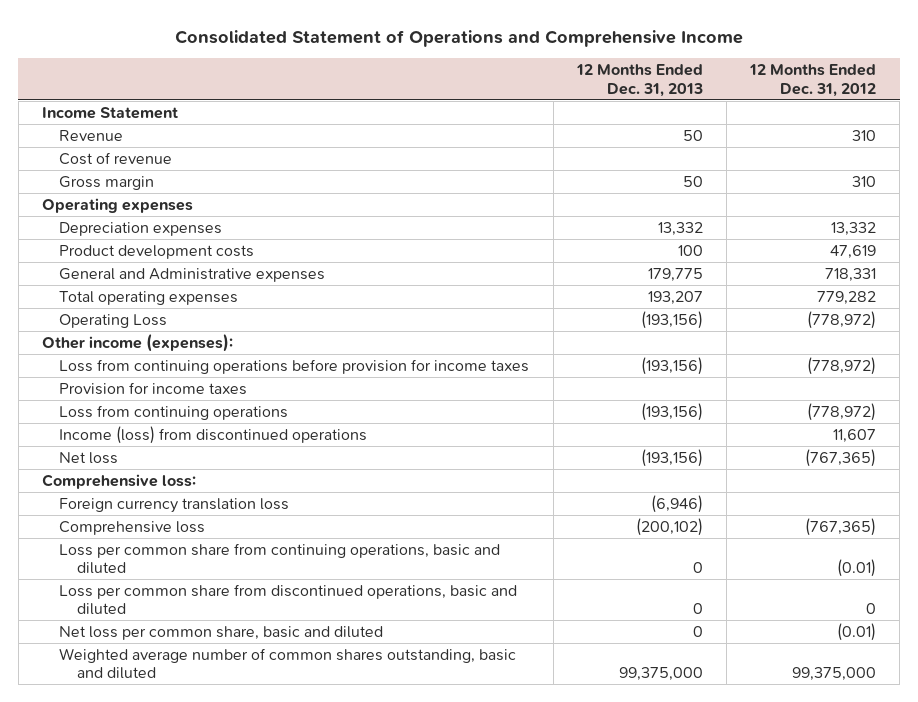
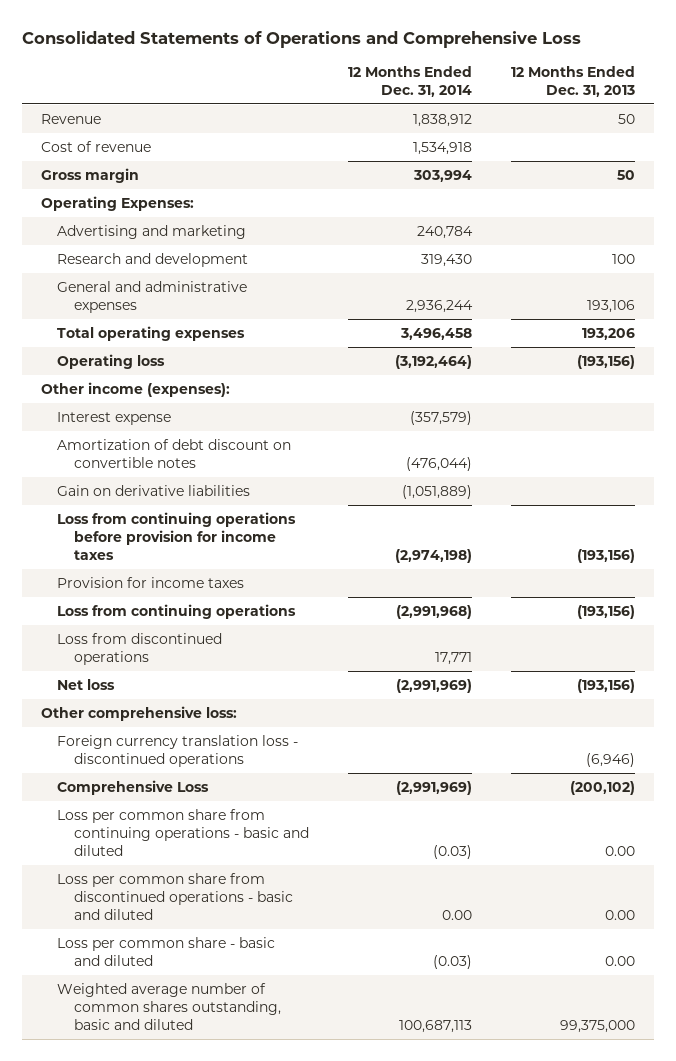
[175,29,744,47] Consolidated Statement of Operations and Comprehensive Income -> [21,30,581,48] Consolidated Statements of Operations and Comprehensive Loss
[749,64,877,97] 12 Months Ended Dec. 31, 2012 -> none
none -> [347,65,472,97] 12 Months Ended Dec. 31, 2014
[41,106,178,119] Income Statement -> none
[59,221,223,236] Depreciation expenses -> none
[59,244,255,259] Product development costs -> none
[41,197,193,213] Operating expenses -> [41,195,195,211] Operating Expenses:
none -> [57,224,247,239] Advertising and marketing
none -> [57,252,249,267] Research and development
[59,267,326,282] General and Administrative expenses -> [57,280,248,313] General and administrative expenses
[647,267,703,282] 179,775 -> [586,299,635,313] 193,106
[647,290,703,305] 193,207 -> [581,327,635,340] 193,206
[59,313,168,328] Operating Loss -> [57,353,166,369] Operating loss
none -> [57,411,172,425] Interest expense
none -> [57,438,292,468] Amortization of debt discount on convertible notes
none -> [57,484,251,496] Gain on derivative liabilities
[59,425,368,444] Income (loss) from discontinued operations -> [57,632,223,665] Loss from discontinued operations
[41,473,196,489] Comprehensive loss: -> [41,705,238,721] Other comprehensive loss:
[59,497,290,513] Foreign currency translation loss -> [57,734,299,767] Foreign currency translation loss - discontinued operations
[59,520,206,535] Comprehensive loss -> [57,779,210,795] Comprehensive Loss
[59,542,501,575] Loss per common share from continuing operations, basic and diluted -> [57,808,309,856] Loss per common share from continuing operations - basic and diluted
[692,562,703,574] 0 -> [604,845,635,856] 0.00
[59,583,518,616] Loss per common share from discontinued operations, basic and diluted -> [57,872,293,920] Loss per common share from discontinued operations - basic and diluted
[692,603,703,615] 0 -> [604,909,635,920] 0.00
[59,625,384,640] Net loss per common share, basic and diluted -> [57,936,276,966] Loss per common share - basic and diluted
[692,625,703,637] 0 -> [604,955,635,966] 0.00

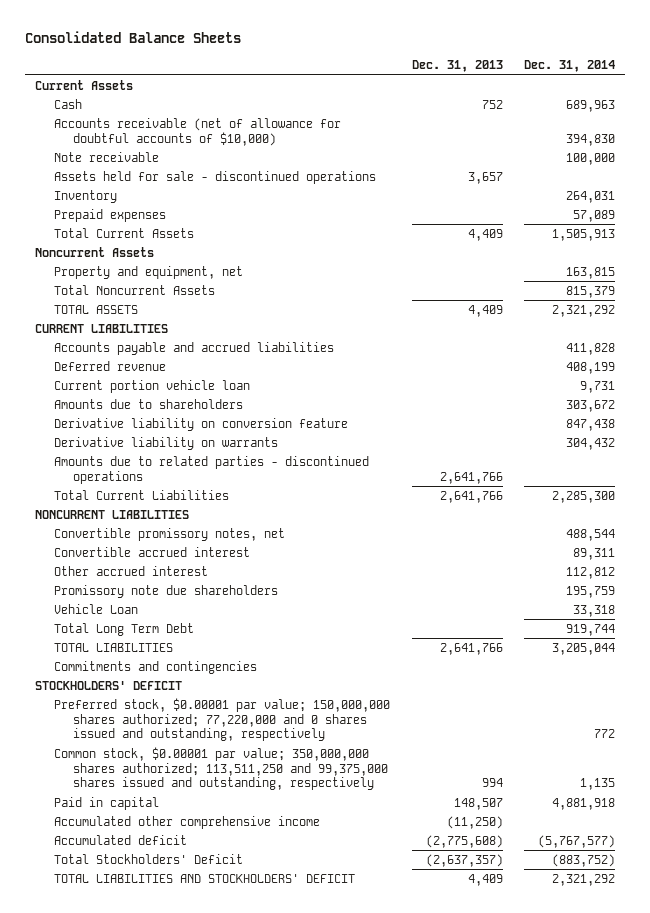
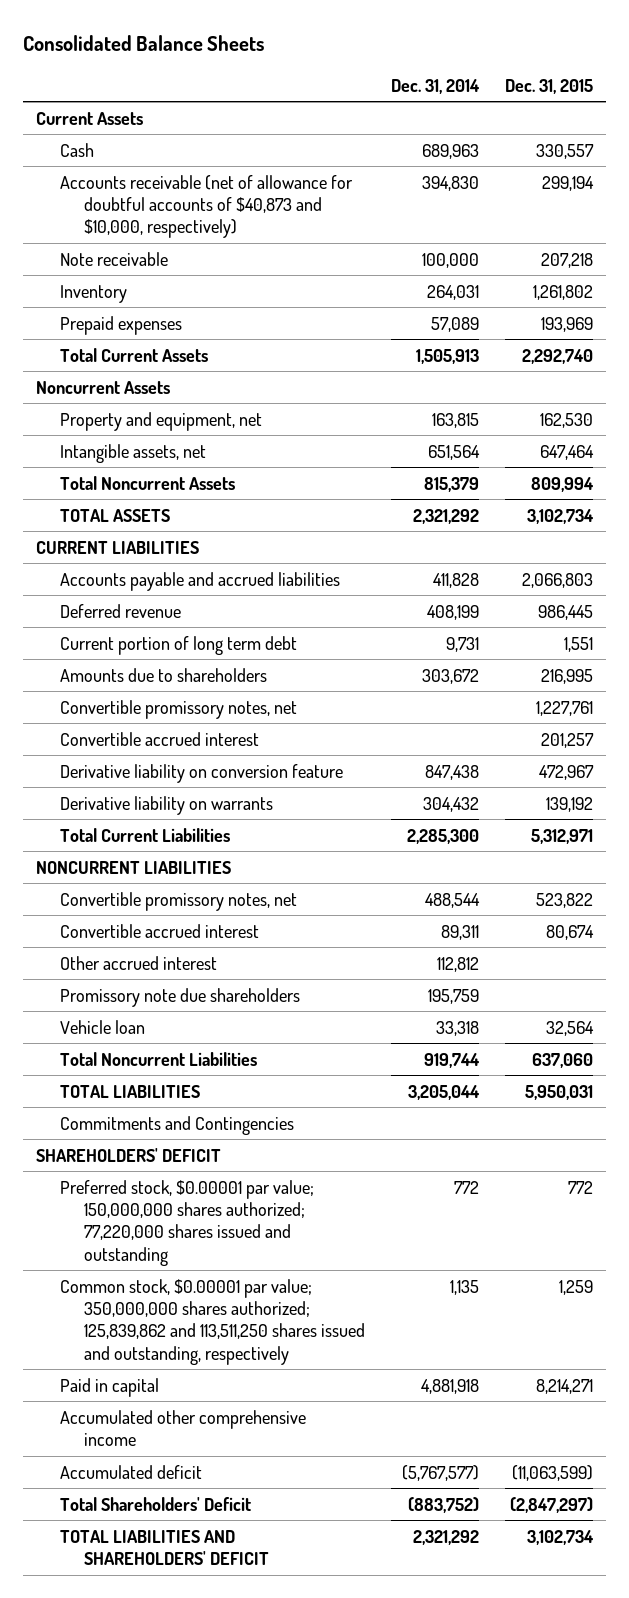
[411,60,503,73] Dec. 31, 2013 -> none
none -> [504,78,593,94] Dec. 31, 2015
[54,117,342,146] Accounts receivable (net of allowance for doubtful accounts of $10,000) -> [60,174,354,239] Accounts receivable (net of allowance for doubtful accounts of $40,873 and $10,000, respectively)
[54,170,377,184] Assets held for sale - discontinued operations -> none
none -> [60,443,207,463] Intangible assets, net
[54,379,251,393] Current portion vehicle loan -> [60,635,298,655] Current portion of long term debt
none -> [60,699,298,719] Convertible promissory notes, net
none -> [60,731,260,746] Convertible accrued interest
[54,455,370,484] Amounts due to related parties - discontinued operations -> none
[54,603,139,614] Vehicle Loan -> [60,1019,146,1034] Vehicle loan
[54,622,195,636] Total Long Term Debt -> [60,1051,258,1066] Total Noncurrent Liabilities
[54,660,258,674] Commitments and contingencies -> [60,1115,295,1135] Commitments and Contingencies
[35,680,183,690] STOCKHOLDERS' DEFICIT -> [36,1147,222,1162] SHAREHOLDERS' DEFICIT
[54,697,391,742] Preferred stock, $0.00001 par value; 150,000,000 shares authorized; 77,220,000 and 0 shares issued and outstanding, respectively -> [60,1179,315,1266] Preferred stock, $0.00001 par value; 150,000,000 shares authorized; 77,220,000 shares issued and outstanding
[54,746,389,791] Common stock, $0.00001 par value; 350,000,000 shares authorized; 113,511,250 and 99,375,000 shares issued and outstanding, respectively -> [60,1278,366,1365] Common stock, $0.00001 par value; 350,000,000 shares authorized; 125,839,862 and 113,511,250 shares issued and outstanding, respectively
[54,853,244,864] Total Stockholders' Deficit -> [60,1496,252,1511] Total Shareholders' Deficit
[54,873,356,883] TOTAL LIABILITIES AND STOCKHOLDERS' DEFICIT -> [60,1529,270,1566] TOTAL LIABILITIES AND SHAREHOLDERS' DEFICIT

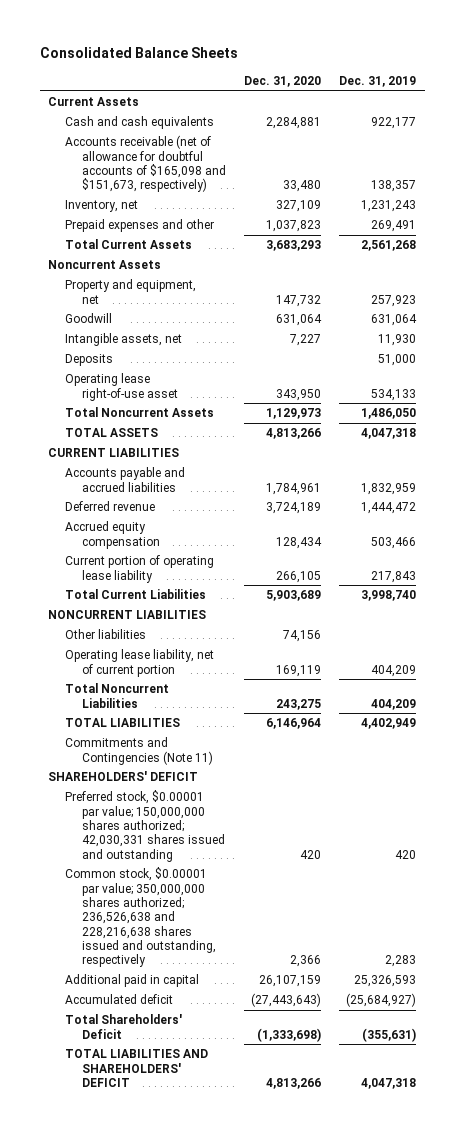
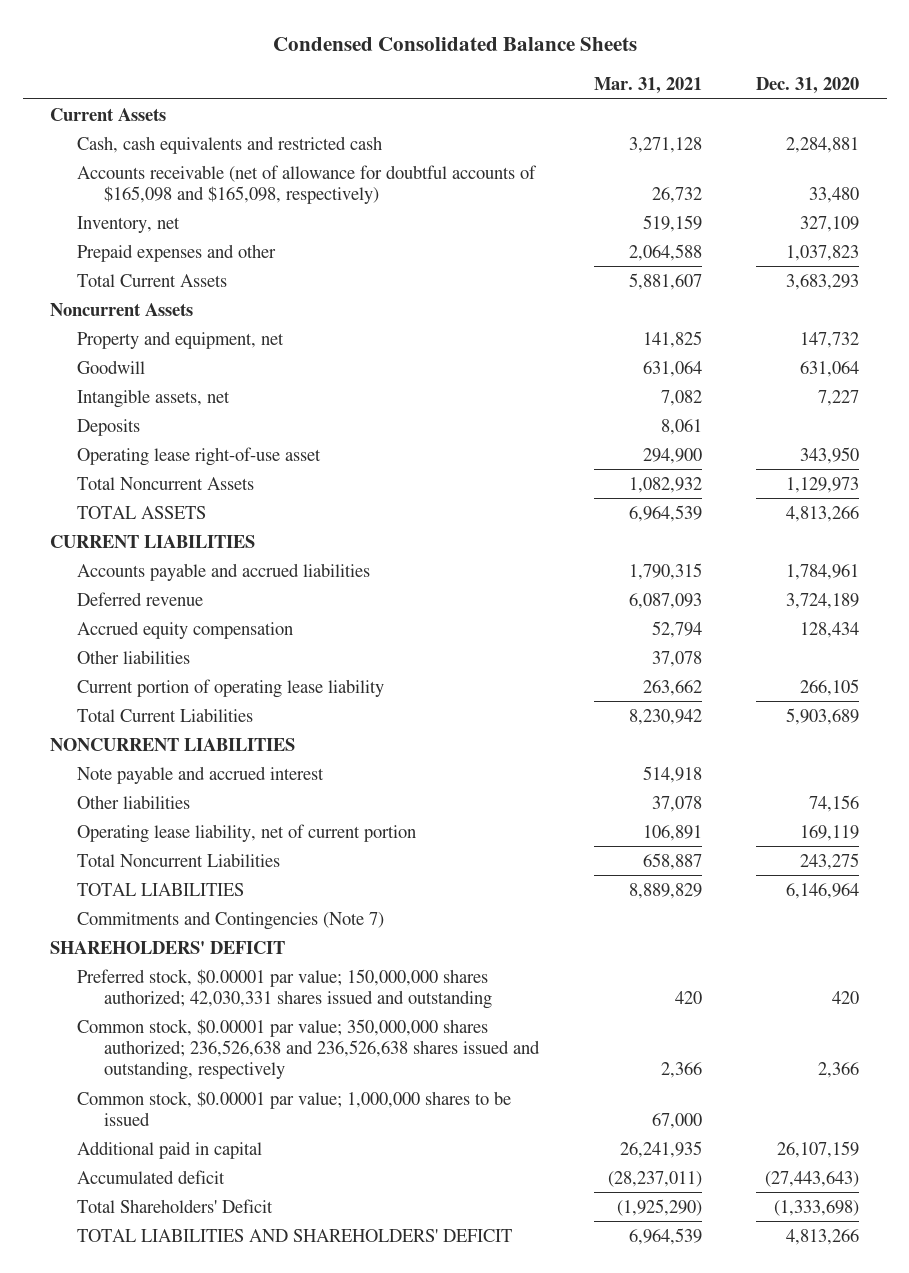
[39,47,238,59] Consolidated Balance Sheets -> [272,37,637,52] Condensed Consolidated Balance Sheets
[338,75,416,87] Dec. 31, 2019 -> none
none -> [593,77,702,95] Mar. 31, 2021
[65,116,215,130] Cash and cash equivalents -> [77,135,383,154] Cash, cash equivalents and restricted cash
[65,135,226,193] Accounts receivable (net of allowance for doubtful accounts of $165,098 and $151,673, respectively) -> [77,164,538,204] Accounts receivable (net of allowance for doubtful accounts of $165,098 and $165,098, respectively)
none -> [77,649,191,664] Other liabilities
none -> [77,765,325,784] Note payable and accrued interest
[65,737,213,765] Commitments and Contingencies (Note 11) -> [77,910,385,930] Commitments and Contingencies (Note 7)
[65,867,216,968] Common stock, $0.00001 par value; 350,000,000 shares authorized; 236,526,638 and 228,216,638 shares issued and outstanding, respectively -> [77,1018,541,1081] Common stock, $0.00001 par value; 350,000,000 shares authorized; 236,526,638 and 236,526,638 shares issued and outstanding, respectively
none -> [77,1090,512,1126] Common stock, $0.00001 par value; 1,000,000 shares to be issued

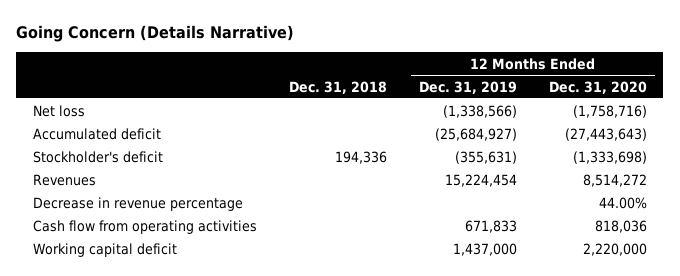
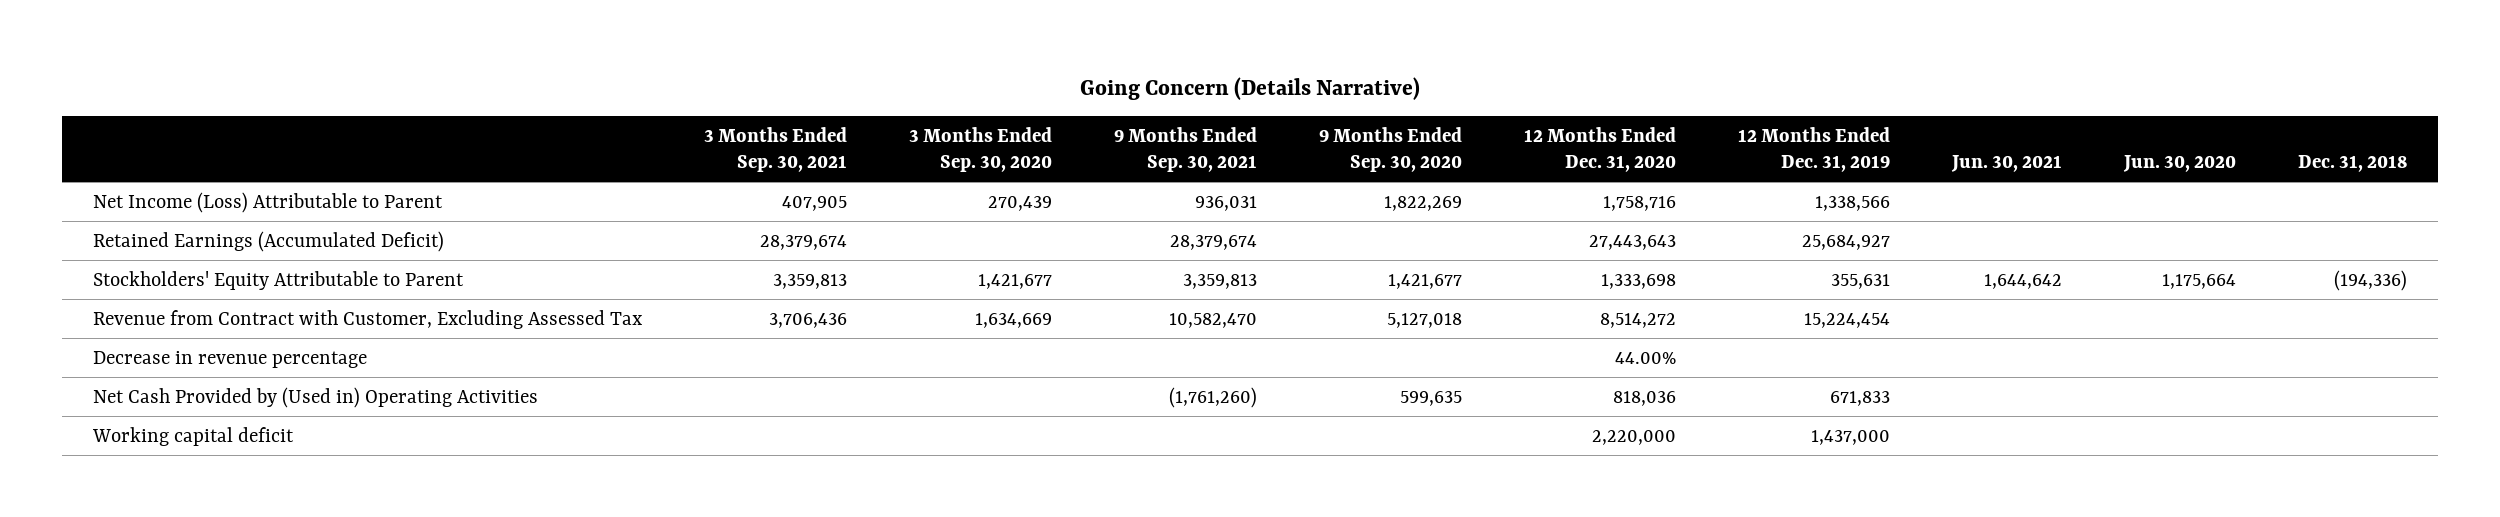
none -> [703,126,847,172] 3 Months Ended Sep. 30, 2021
none -> [908,126,1052,172] 3 Months Ended Sep. 30, 2020
none -> [1113,126,1257,172] 9 Months Ended Sep. 30, 2021
none -> [1318,126,1462,172] 9 Months Ended Sep. 30, 2020
none -> [1951,154,2063,172] Jun. 30, 2021
none -> [2123,154,2237,172] Jun. 30, 2020
[32,150,163,163] Stockholder's deficit -> none
[32,104,85,117] Net loss -> [92,191,443,213] Net Income (Loss) Attributable to Parent
[442,104,517,118] (1,338,566) -> [1815,195,1891,211] 1,338,566
[573,104,648,118] (1,758,716) -> [1602,195,1676,211] 1,758,716
[32,127,161,140] Accumulated deficit -> [92,230,444,252] Retained Earnings (Accumulated Deficit)
[434,127,517,141] (25,684,927) -> [1802,234,1891,250] 25,684,927
[565,127,648,141] (27,443,643) -> [1588,234,1676,250] 27,443,643
none -> [92,270,464,290] Stockholders' Equity Attributable to Parent
[32,173,96,186] Revenues -> [92,309,642,329] Revenue from Contract with Customer, Excluding Assessed Tax
[32,219,257,234] Cash flow from operating activities -> [92,386,538,408] Net Cash Provided by (Used in) Operating Activities

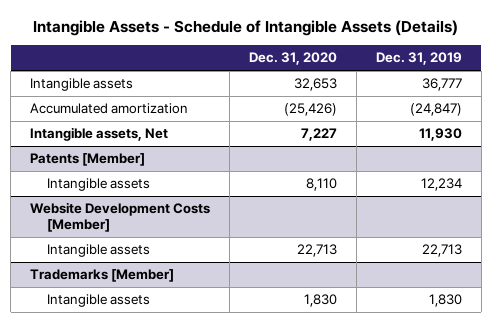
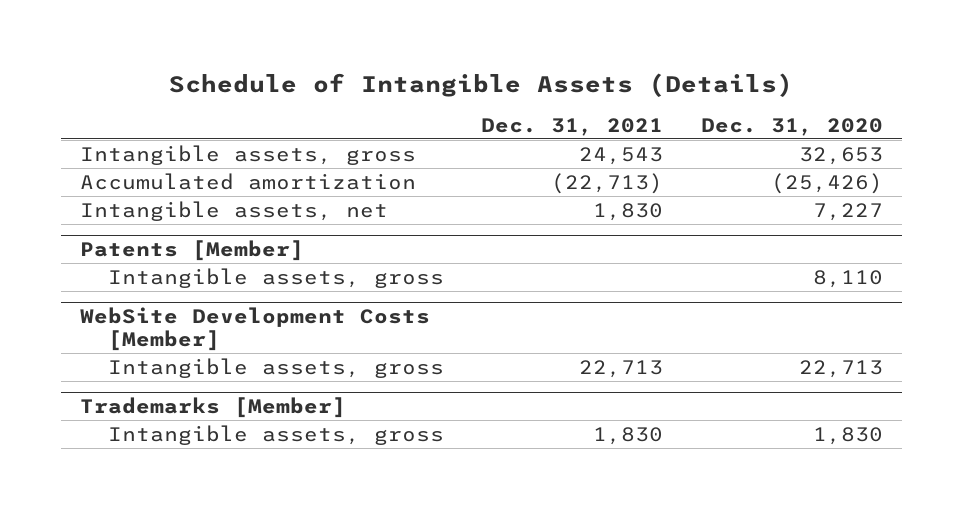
[32,19,458,36] Intangible Assets - Schedule of Intangible Assets (Details) -> [169,72,794,97] Schedule of Intangible Assets (Details)
[375,52,462,66] Dec. 31, 2019 -> none
none -> [481,117,664,136] Dec. 31, 2021
[30,78,134,92] Intangible assets -> [79,144,416,165] Intangible assets, gross
[30,127,169,142] Intangible assets, Net -> [79,200,388,221] Intangible assets, net
[46,178,150,192] Intangible assets -> [107,267,444,288] Intangible assets, gross
[30,202,211,233] Website Development Costs [Member] -> [79,307,430,352] WebSite Development Costs [Member]
[46,244,150,258] Intangible assets -> [107,357,444,378] Intangible assets, gross
[46,294,150,308] Intangible assets -> [107,424,444,445] Intangible assets, gross

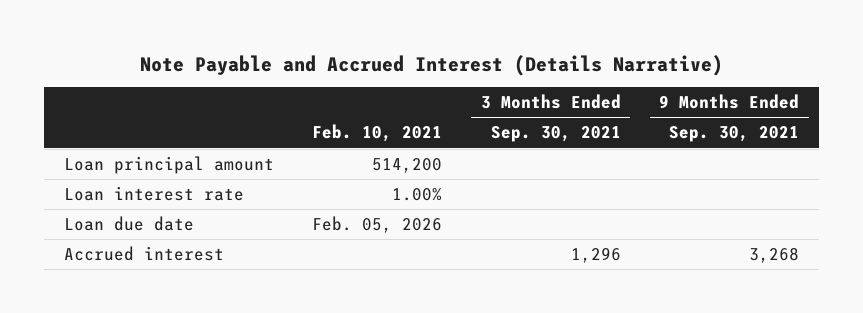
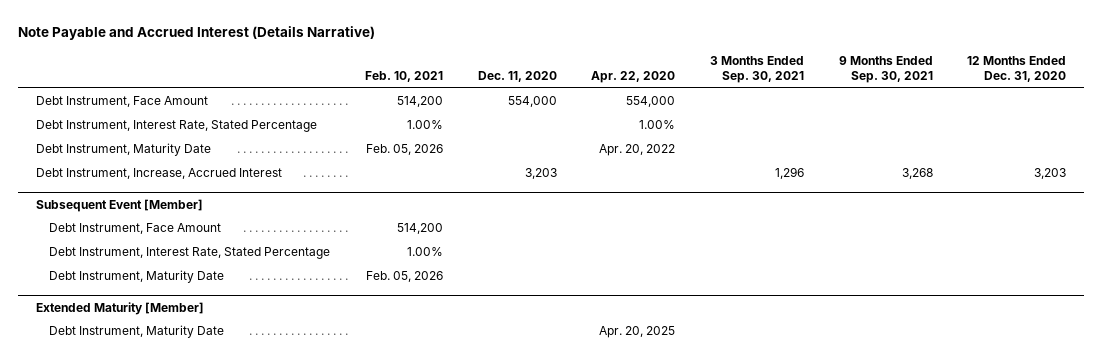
none -> [477,71,557,83] Dec. 11, 2020
none -> [591,71,676,84] Apr. 22, 2020
none -> [967,56,1067,83] 12 Months Ended Dec. 31, 2020
[63,155,274,174] Loan principal amount -> [35,96,208,108] Debt Instrument, Face Amount
[63,185,244,201] Loan interest rate -> [35,120,317,133] Debt Instrument, Interest Rate, Stated Percentage
[63,215,194,231] Loan due date -> [35,143,211,157] Debt Instrument, Maturity Date
[63,245,224,261] Accrued interest -> [35,168,282,180] Debt Instrument, Increase, Accrued Interest
none -> [35,198,203,212] Subsequent Event [Member]
none -> [49,223,222,235] Debt Instrument, Face Amount
none -> [49,247,331,260] Debt Instrument, Interest Rate, Stated Percentage
none -> [49,270,225,284] Debt Instrument, Maturity Date
none -> [35,301,204,315] Extended Maturity [Member]
none -> [49,325,225,339] Debt Instrument, Maturity Date

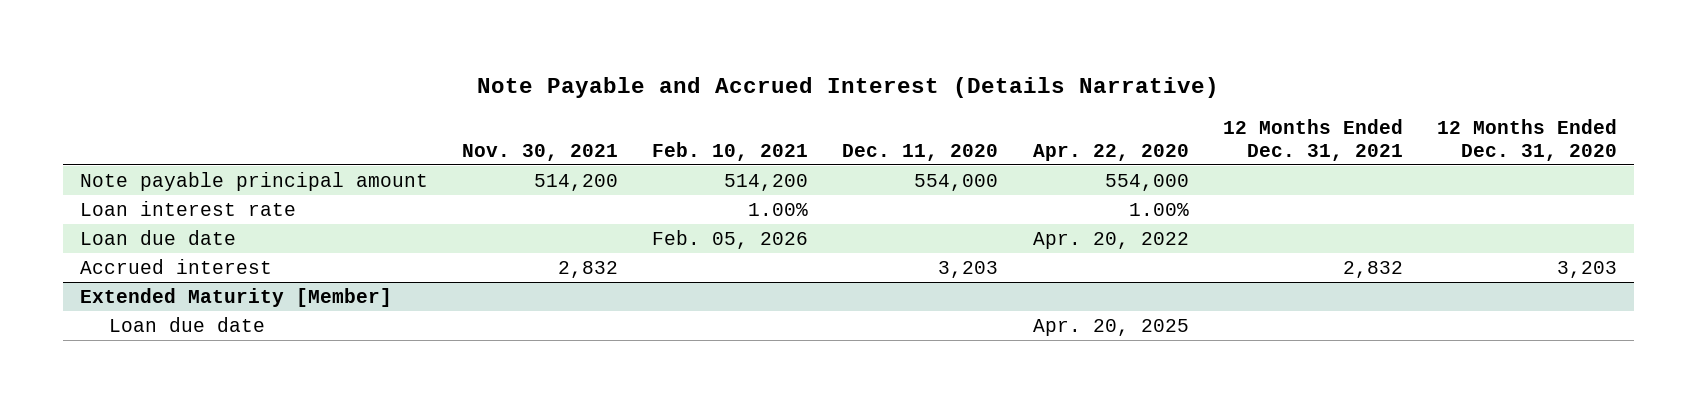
[710,56,805,84] 3 Months Ended Sep. 30, 2021 -> none
[838,56,933,84] 9 Months Ended Sep. 30, 2021 -> none
none -> [461,144,618,162] Nov. 30, 2021
none -> [1222,118,1403,162] 12 Months Ended Dec. 31, 2021
[35,198,203,212] Subsequent Event [Member] -> none
[49,223,222,235] Debt Instrument, Face Amount -> none
[49,247,331,260] Debt Instrument, Interest Rate, Stated Percentage -> none
[49,270,225,284] Debt Instrument, Maturity Date -> none
[35,96,208,108] Debt Instrument, Face Amount -> [79,171,428,191] Note payable principal amount
[35,120,317,133] Debt Instrument, Interest Rate, Stated Percentage -> [79,200,296,216] Loan interest rate
[35,143,211,157] Debt Instrument, Maturity Date -> [79,229,236,245] Loan due date
[35,168,282,180] Debt Instrument, Increase, Accrued Interest -> [79,258,272,274] Accrued interest
[49,325,225,339] Debt Instrument, Maturity Date -> [108,316,265,332] Loan due date

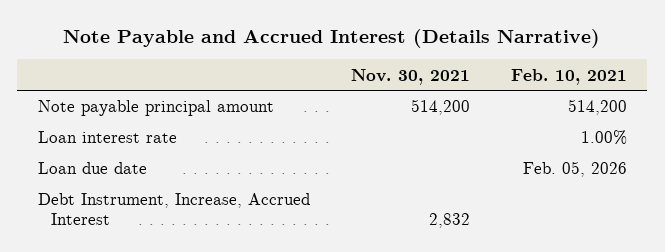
[842,144,999,162] Dec. 11, 2020 -> none
[1032,144,1189,162] Apr. 22, 2020 -> none
[1222,118,1403,162] 12 Months Ended Dec. 31, 2021 -> none
[1436,118,1617,162] 12 Months Ended Dec. 31, 2020 -> none
[79,287,392,307] Extended Maturity [Member] -> none
[108,316,265,332] Loan due date -> none
[79,258,272,274] Accrued interest -> [37,193,310,225] Debt Instrument, Increase, Accrued Interest

